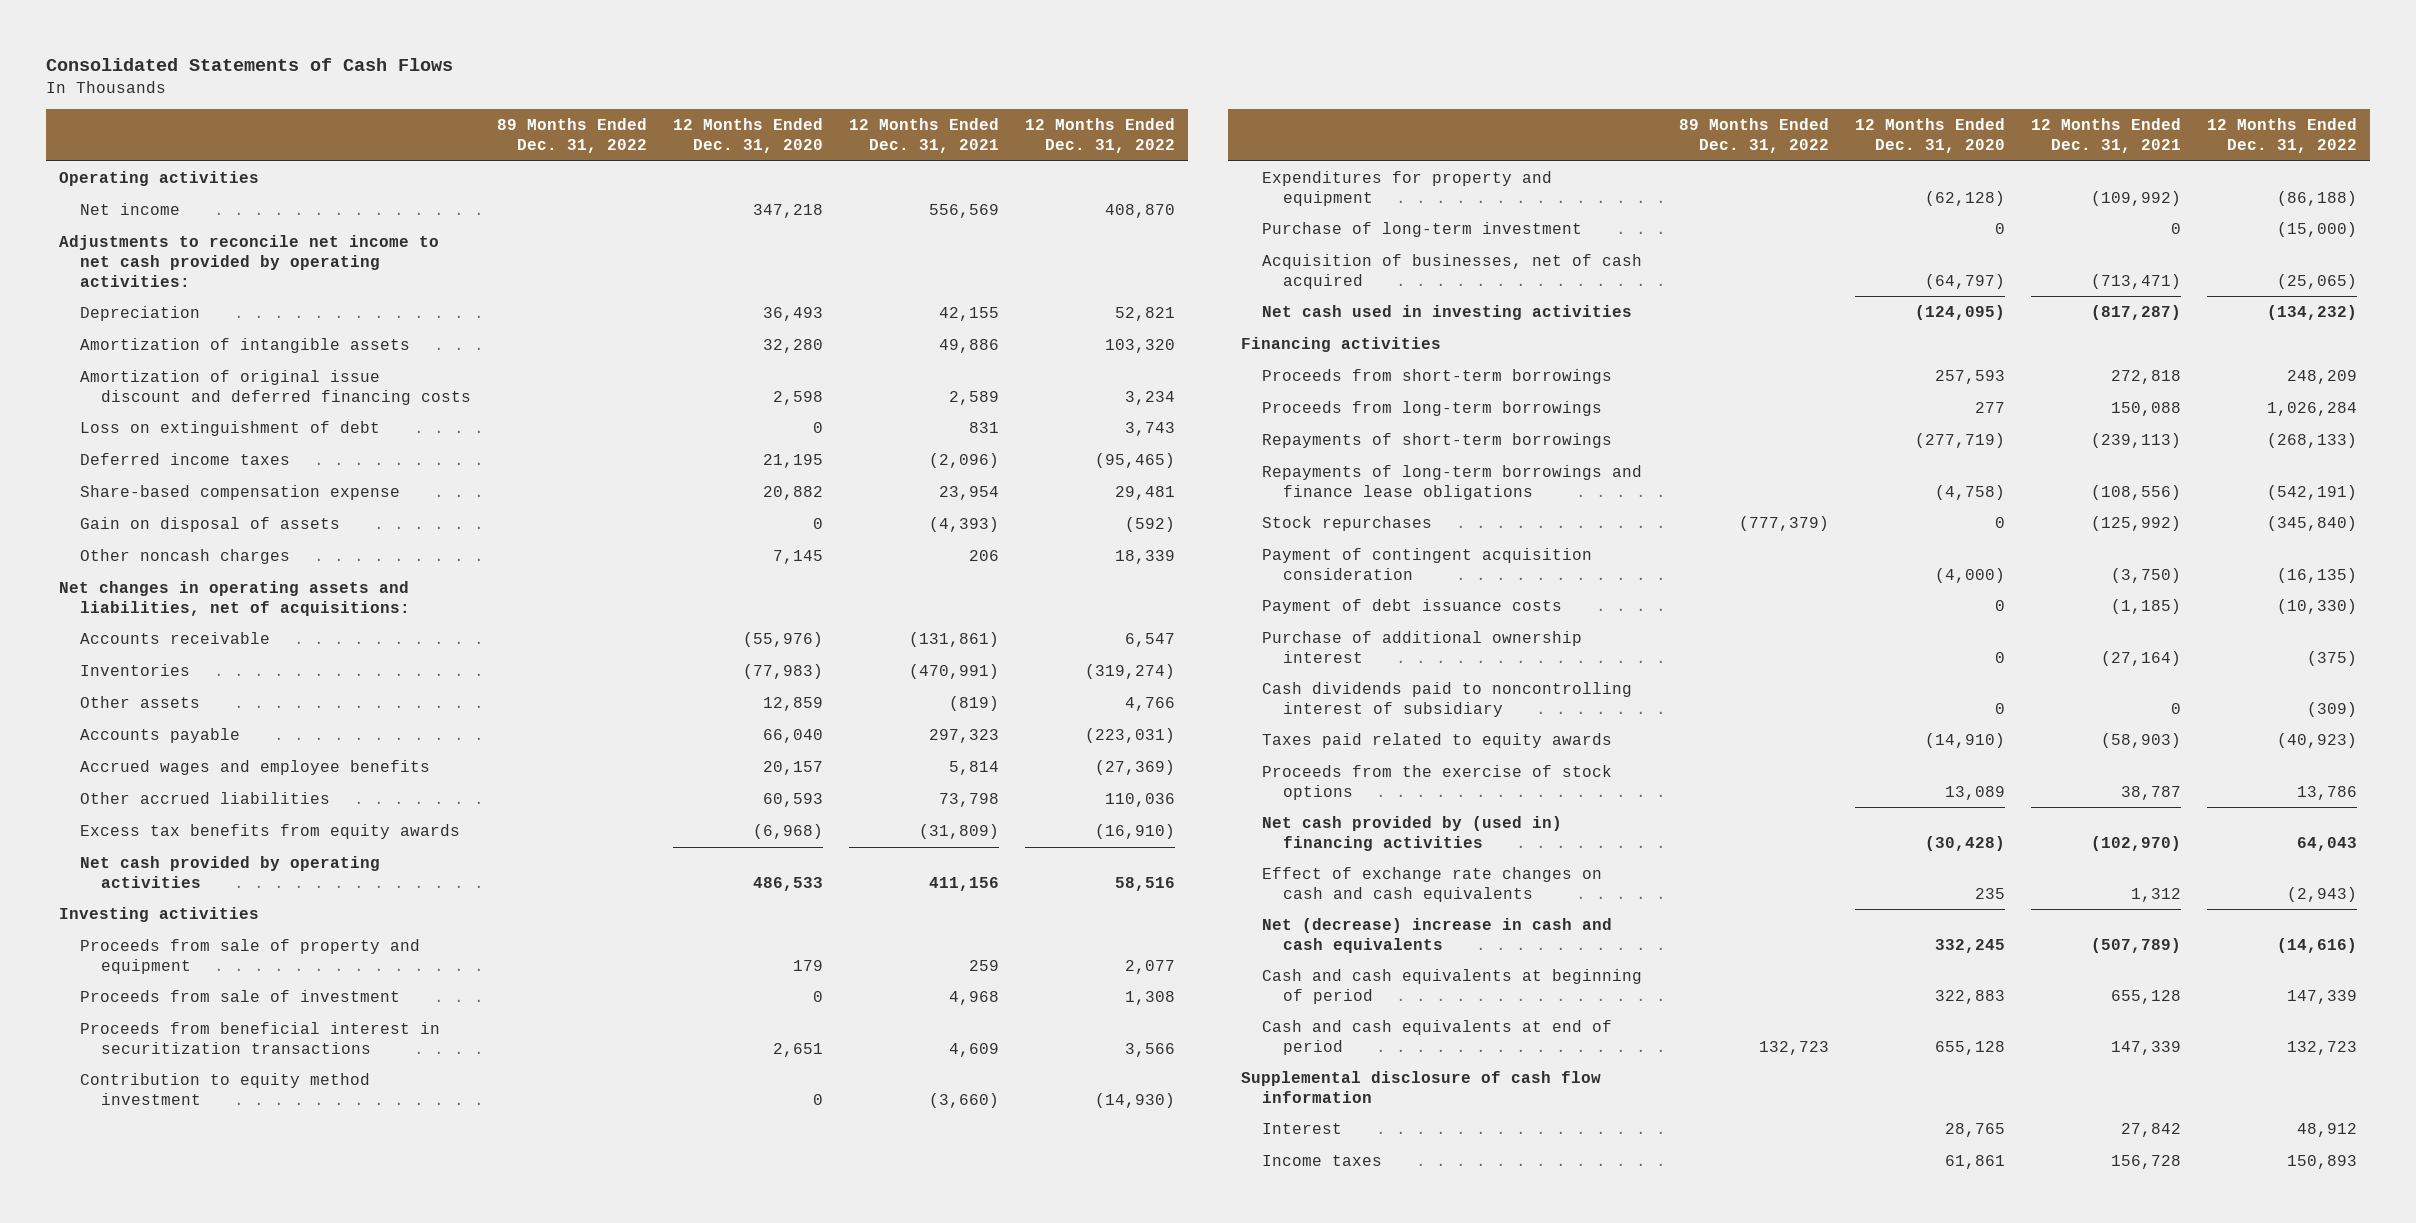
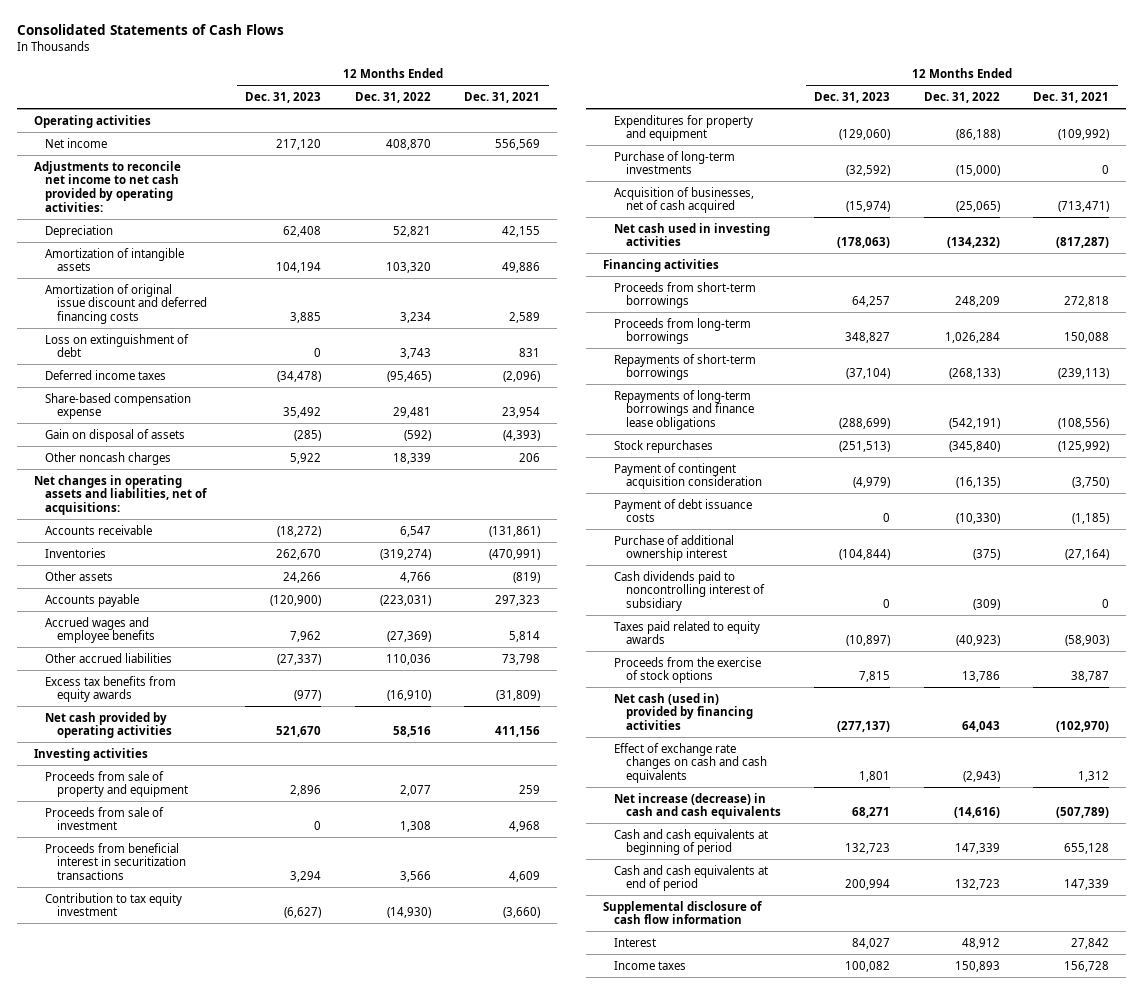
[497,118,648,154] 89 Months Ended Dec. 31, 2022 -> none
[673,118,824,154] 12 Months Ended Dec. 31, 2020 -> none
none -> [245,91,322,103] Dec. 31, 2023
[80,1073,371,1106] Contribution to equity method investment -> [45,892,183,917] Contribution to tax equity investment
[1262,222,1583,238] Purchase of long-term investment -> [614,150,736,175] Purchase of long-term investments
[1262,816,1563,852] Net cash provided by (used in) financing activities -> [614,692,753,731] Net cash (used in) provided by financing activities
[1262,918,1613,954] Net (decrease) increase in cash and cash equivalents -> [614,792,781,820] Net increase (decrease) in cash and cash equivalents

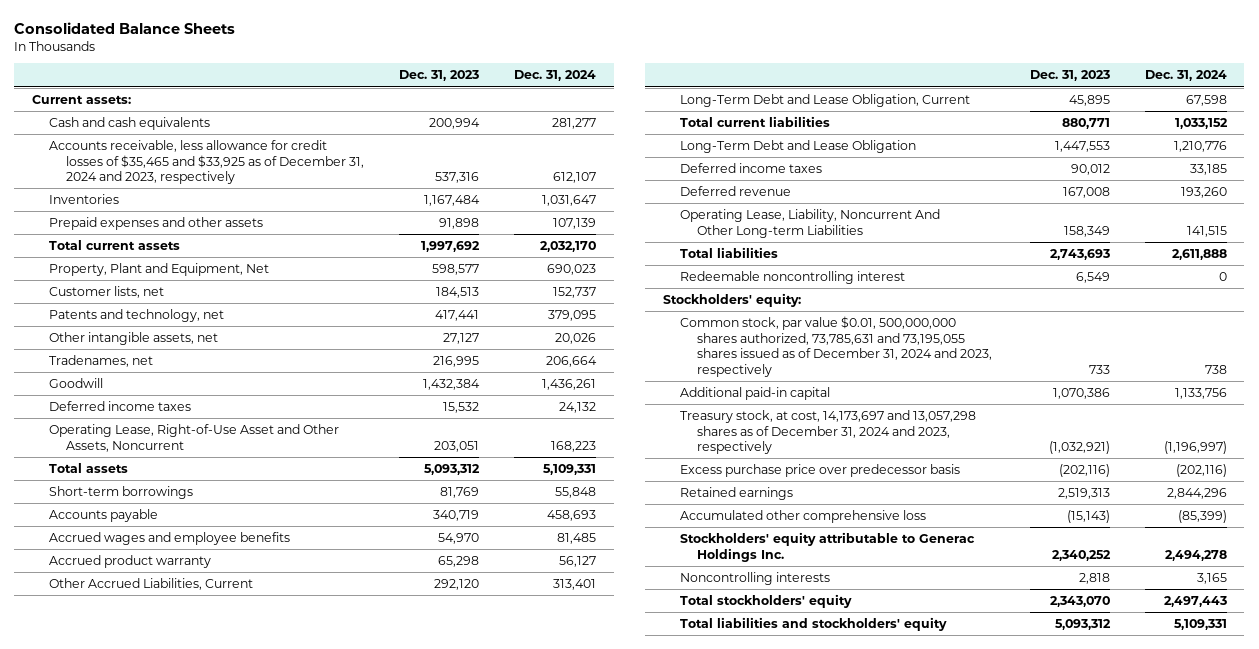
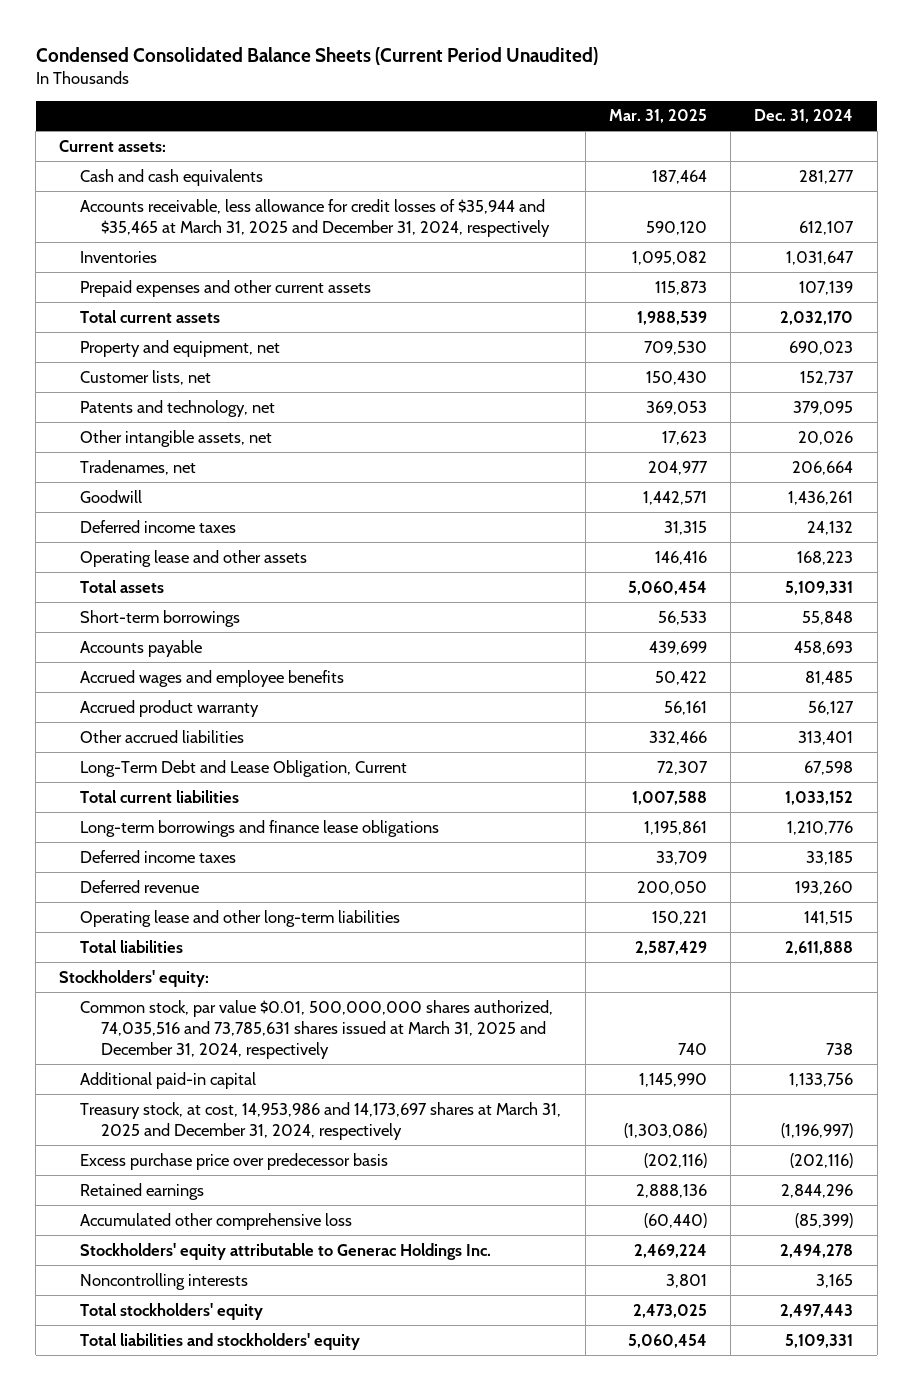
[14,21,236,34] Consolidated Balance Sheets -> [35,46,598,65] Condensed Consolidated Balance Sheets (Current Period Unaudited)
[398,70,479,82] Dec. 31, 2023 -> none
none -> [608,109,707,124] Mar. 31, 2025
[48,139,364,185] Accounts receivable, less allowance for credit losses of $35,465 and $33,925 as of December 31, 2024 and 2023, respectively -> [80,198,551,237] Accounts receivable, less allowance for credit losses of $35,944 and $35,465 at March 31, 2025 and December 31, 2024, respectively
[48,216,263,230] Prepaid expenses and other assets -> [80,279,372,297] Prepaid expenses and other current assets
[48,262,269,276] Property, Plant and Equipment, Net -> [80,339,281,357] Property and equipment, net
[48,423,339,452] Operating Lease, Right-of-Use Asset and Other Assets, Noncurrent -> [80,549,308,567] Operating lease and other assets
[48,577,253,590] Other Accrued Liabilities, Current -> [80,729,245,743] Other accrued liabilities
[679,139,916,153] Long-Term Debt and Lease Obligation -> [80,819,440,837] Long-term borrowings and finance lease obligations
[679,208,940,238] Operating Lease, Liability, Noncurrent And Other Long-term Liabilities -> [80,909,401,927] Operating lease and other long-term liabilities
[679,270,905,284] Redeemable noncontrolling interest -> none
[679,315,992,377] Common stock, par value $0.01, 500,000,000 shares authorized, 73,785,631 and 73,195,055 shares issued as of December 31, 2024 and 2023, respectively -> [80,999,554,1059] Common stock, par value $0.01, 500,000,000 shares authorized, 74,035,516 and 73,785,631 shares issued at March 31, 2025 and December 31, 2024, respectively
[679,409,976,455] Treasury stock, at cost, 14,173,697 and 13,057,298 shares as of December 31, 2024 and 2023, respectively -> [80,1101,562,1140] Treasury stock, at cost, 14,953,986 and 14,173,697 shares at March 31, 2025 and December 31, 2024, respectively

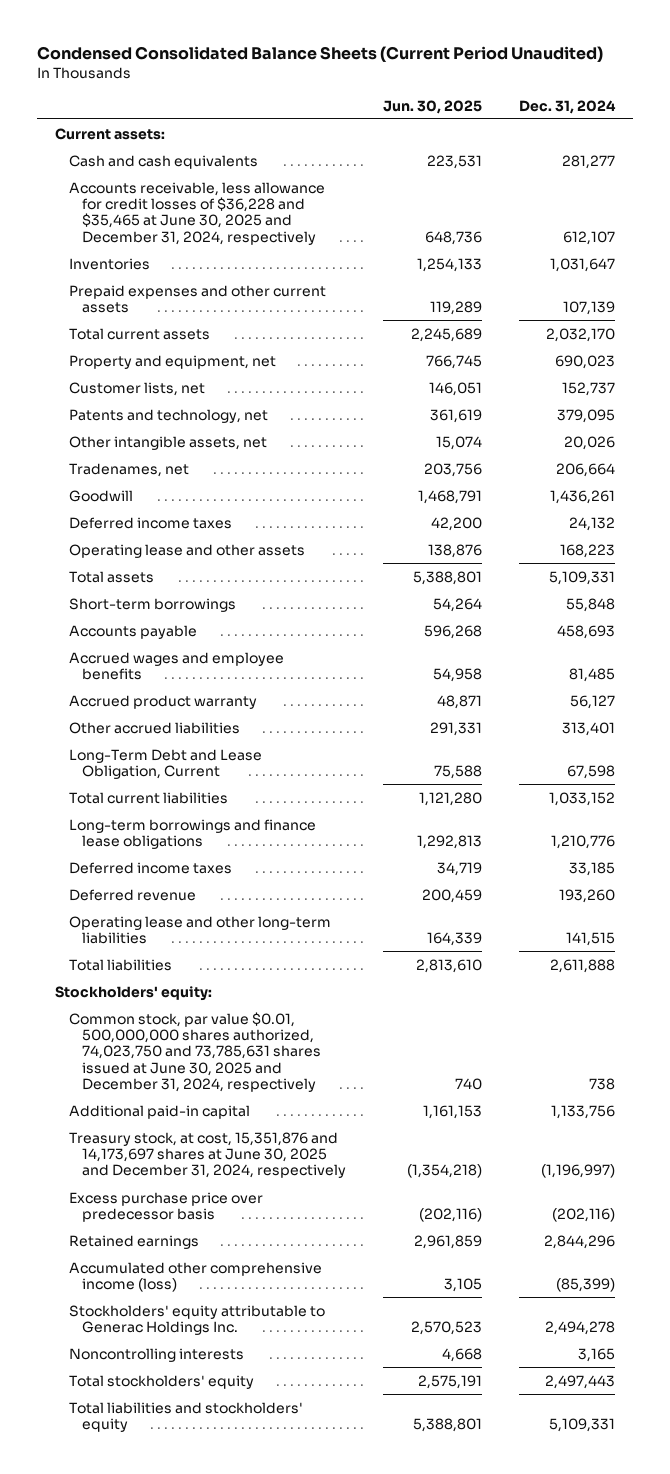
[608,109,707,124] Mar. 31, 2025 -> none
none -> [382,99,482,114] Jun. 30, 2025
[80,198,551,237] Accounts receivable, less allowance for credit losses of $35,944 and $35,465 at March 31, 2025 and December 31, 2024, respectively -> [68,181,325,245] Accounts receivable, less allowance for credit losses of $36,228 and $35,465 at June 30, 2025 and December 31, 2024, respectively
[80,999,554,1059] Common stock, par value $0.01, 500,000,000 shares authorized, 74,035,516 and 73,785,631 shares issued at March 31, 2025 and December 31, 2024, respectively -> [68,1011,321,1093] Common stock, par value $0.01, 500,000,000 shares authorized, 74,023,750 and 73,785,631 shares issued at June 30, 2025 and December 31, 2024, respectively
[80,1101,562,1140] Treasury stock, at cost, 14,953,986 and 14,173,697 shares at March 31, 2025 and December 31, 2024, respectively -> [68,1131,346,1179] Treasury stock, at cost, 15,351,876 and 14,173,697 shares at June 30, 2025 and December 31, 2024, respectively
[80,1212,353,1230] Accumulated other comprehensive loss -> [68,1261,322,1293] Accumulated other comprehensive income (loss)

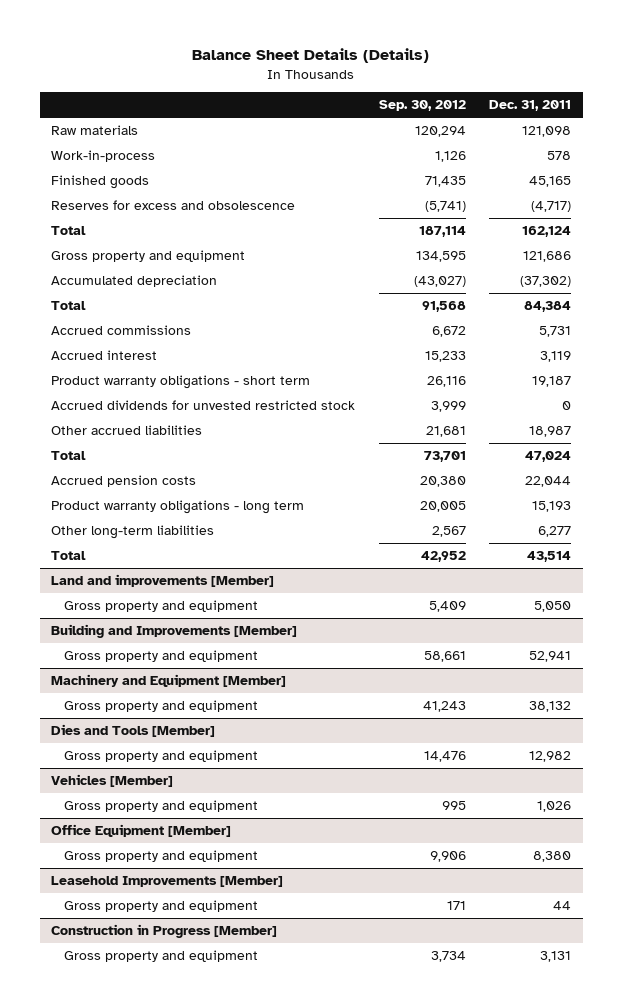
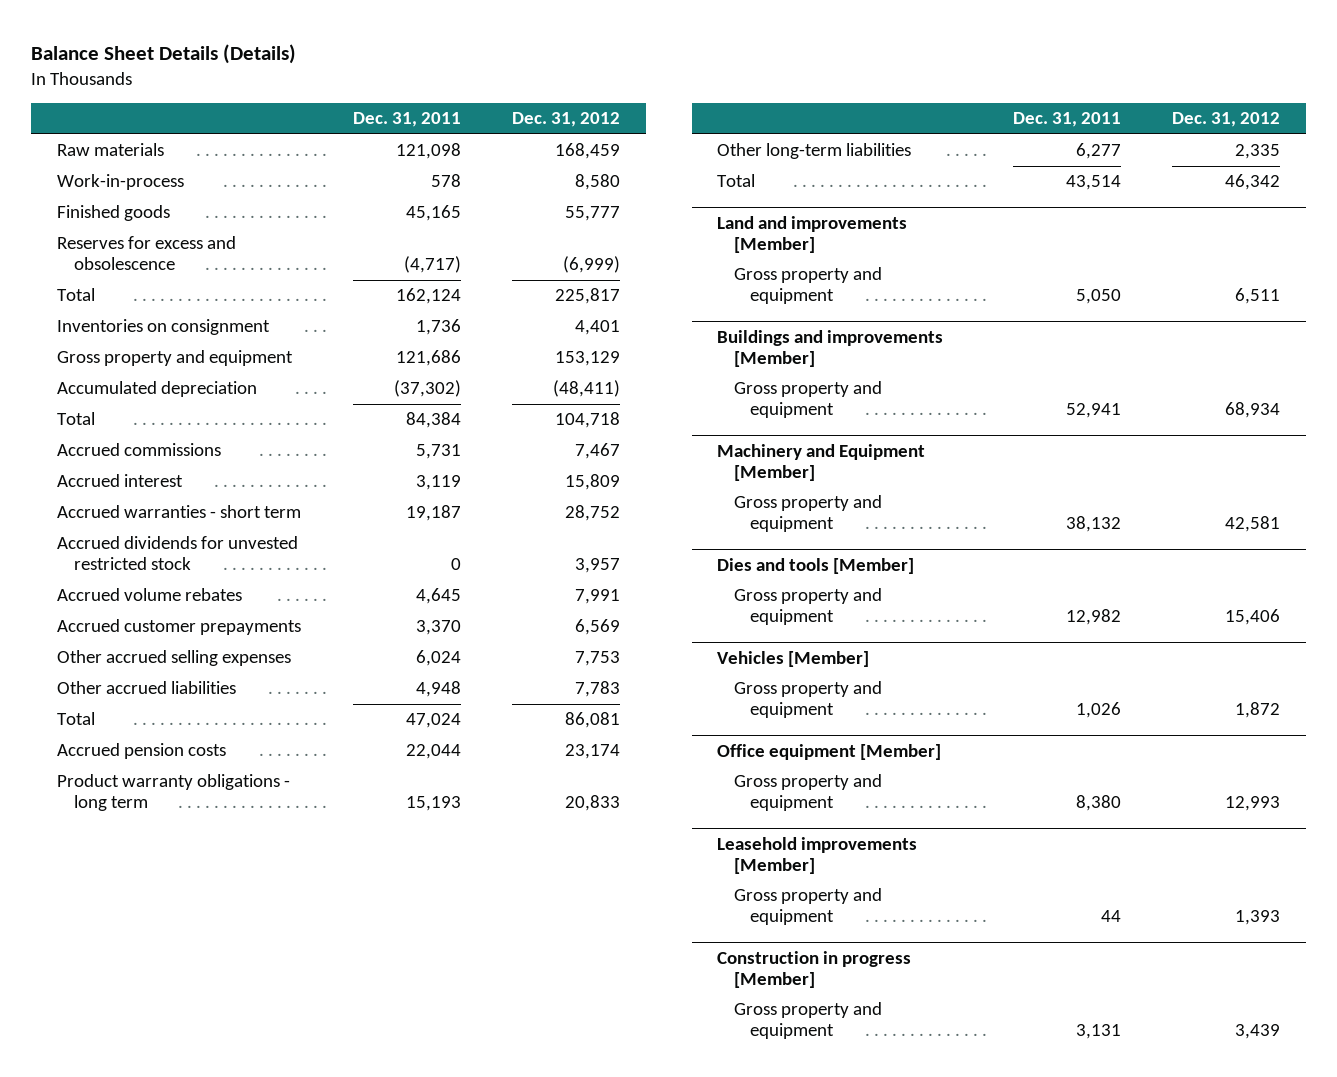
[378,100,466,112] Sep. 30, 2012 -> none
none -> [512,112,621,128] Dec. 31, 2012
none -> [57,319,271,336] Inventories on consignment
[51,375,311,390] Product warranty obligations - short term -> [57,505,302,519] Accrued warranties - short term
none -> [57,588,243,602] Accrued volume rebates
none -> [57,619,302,636] Accrued customer prepayments
none -> [57,650,292,667] Other accrued selling expenses
[529,426,572,438] 18,987 -> [415,681,461,698] 4,948
[51,624,298,639] Building and Improvements [Member] -> [717,329,944,367] Buildings and improvements [Member]
[51,724,216,738] Dies and Tools [Member] -> [717,557,915,574] Dies and tools [Member]
[51,824,232,838] Office Equipment [Member] -> [717,743,942,760] Office equipment [Member]
[51,876,284,888] Leasehold Improvements [Member] -> [717,836,918,874] Leasehold improvements [Member]
[51,924,278,939] Construction in Progress [Member] -> [717,950,912,988] Construction in progress [Member]

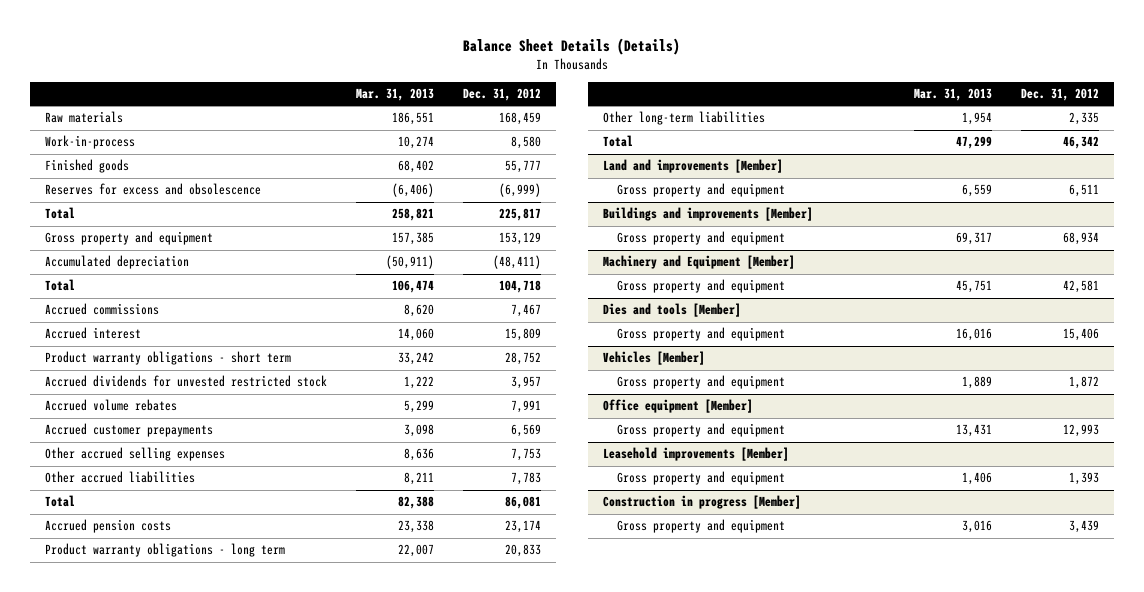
[352,112,461,128] Dec. 31, 2011 -> none
none -> [356,88,435,102] Mar. 31, 2013
[57,319,271,336] Inventories on consignment -> none
[57,505,302,519] Accrued warranties - short term -> [45,351,292,366] Product warranty obligations - short term

